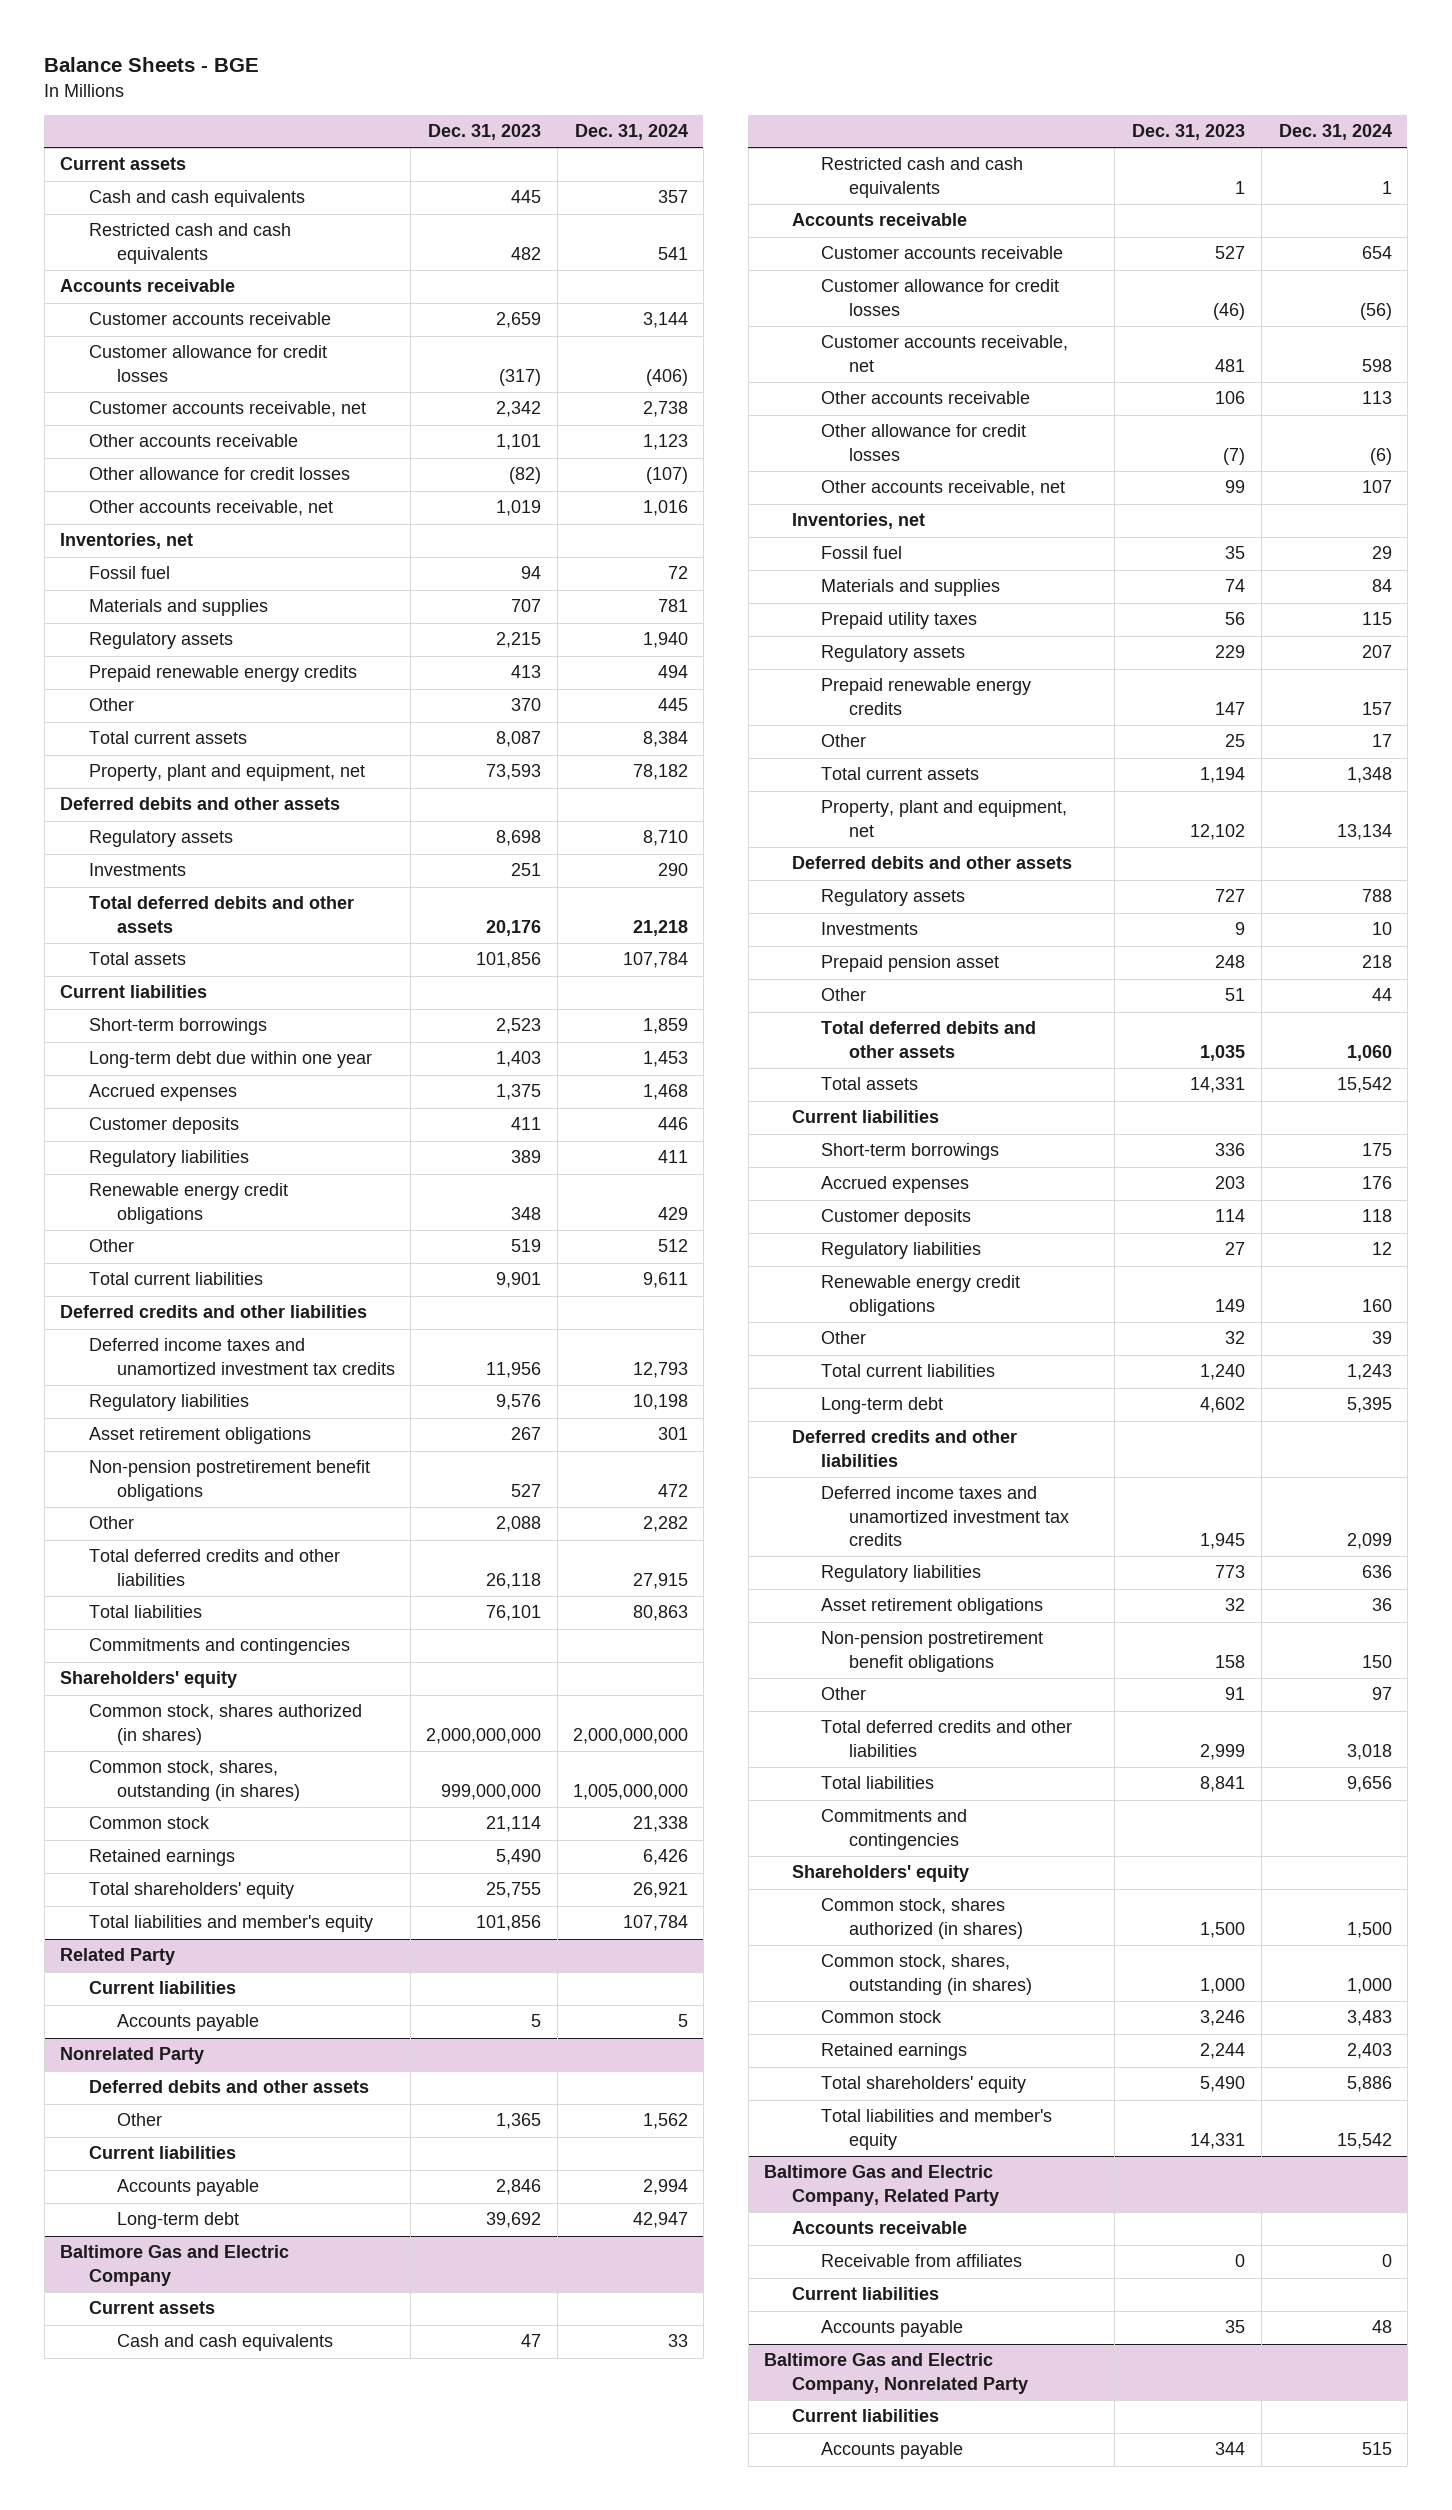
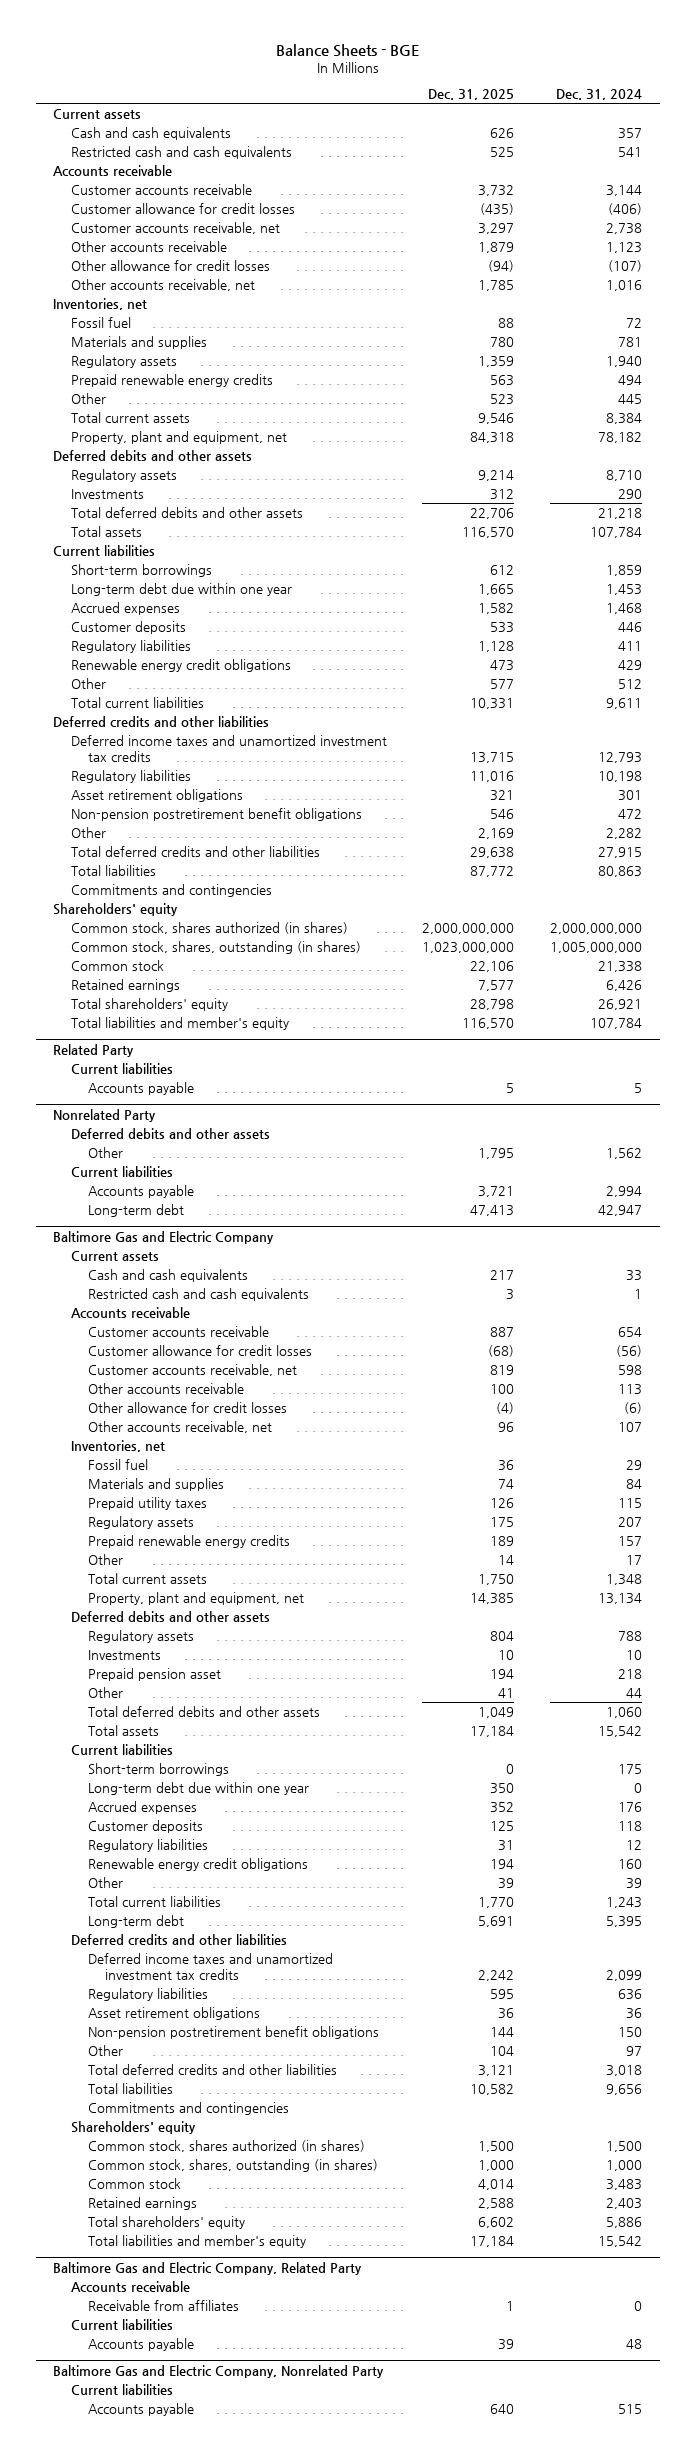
[428,123,542,140] Dec. 31, 2023 -> none
none -> [428,89,515,101] Dec. 31, 2025
none -> [87,1781,309,1795] Long-term debt due within one year

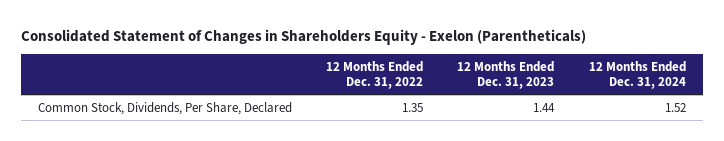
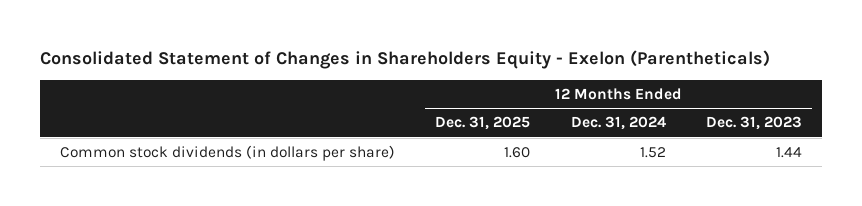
[326,61,424,90] 12 Months Ended Dec. 31, 2022 -> none
none -> [435,116,531,131] Dec. 31, 2025
[37,101,292,115] Common Stock, Dividends, Per Share, Declared -> [60,145,396,162] Common stock dividends (in dollars per share)

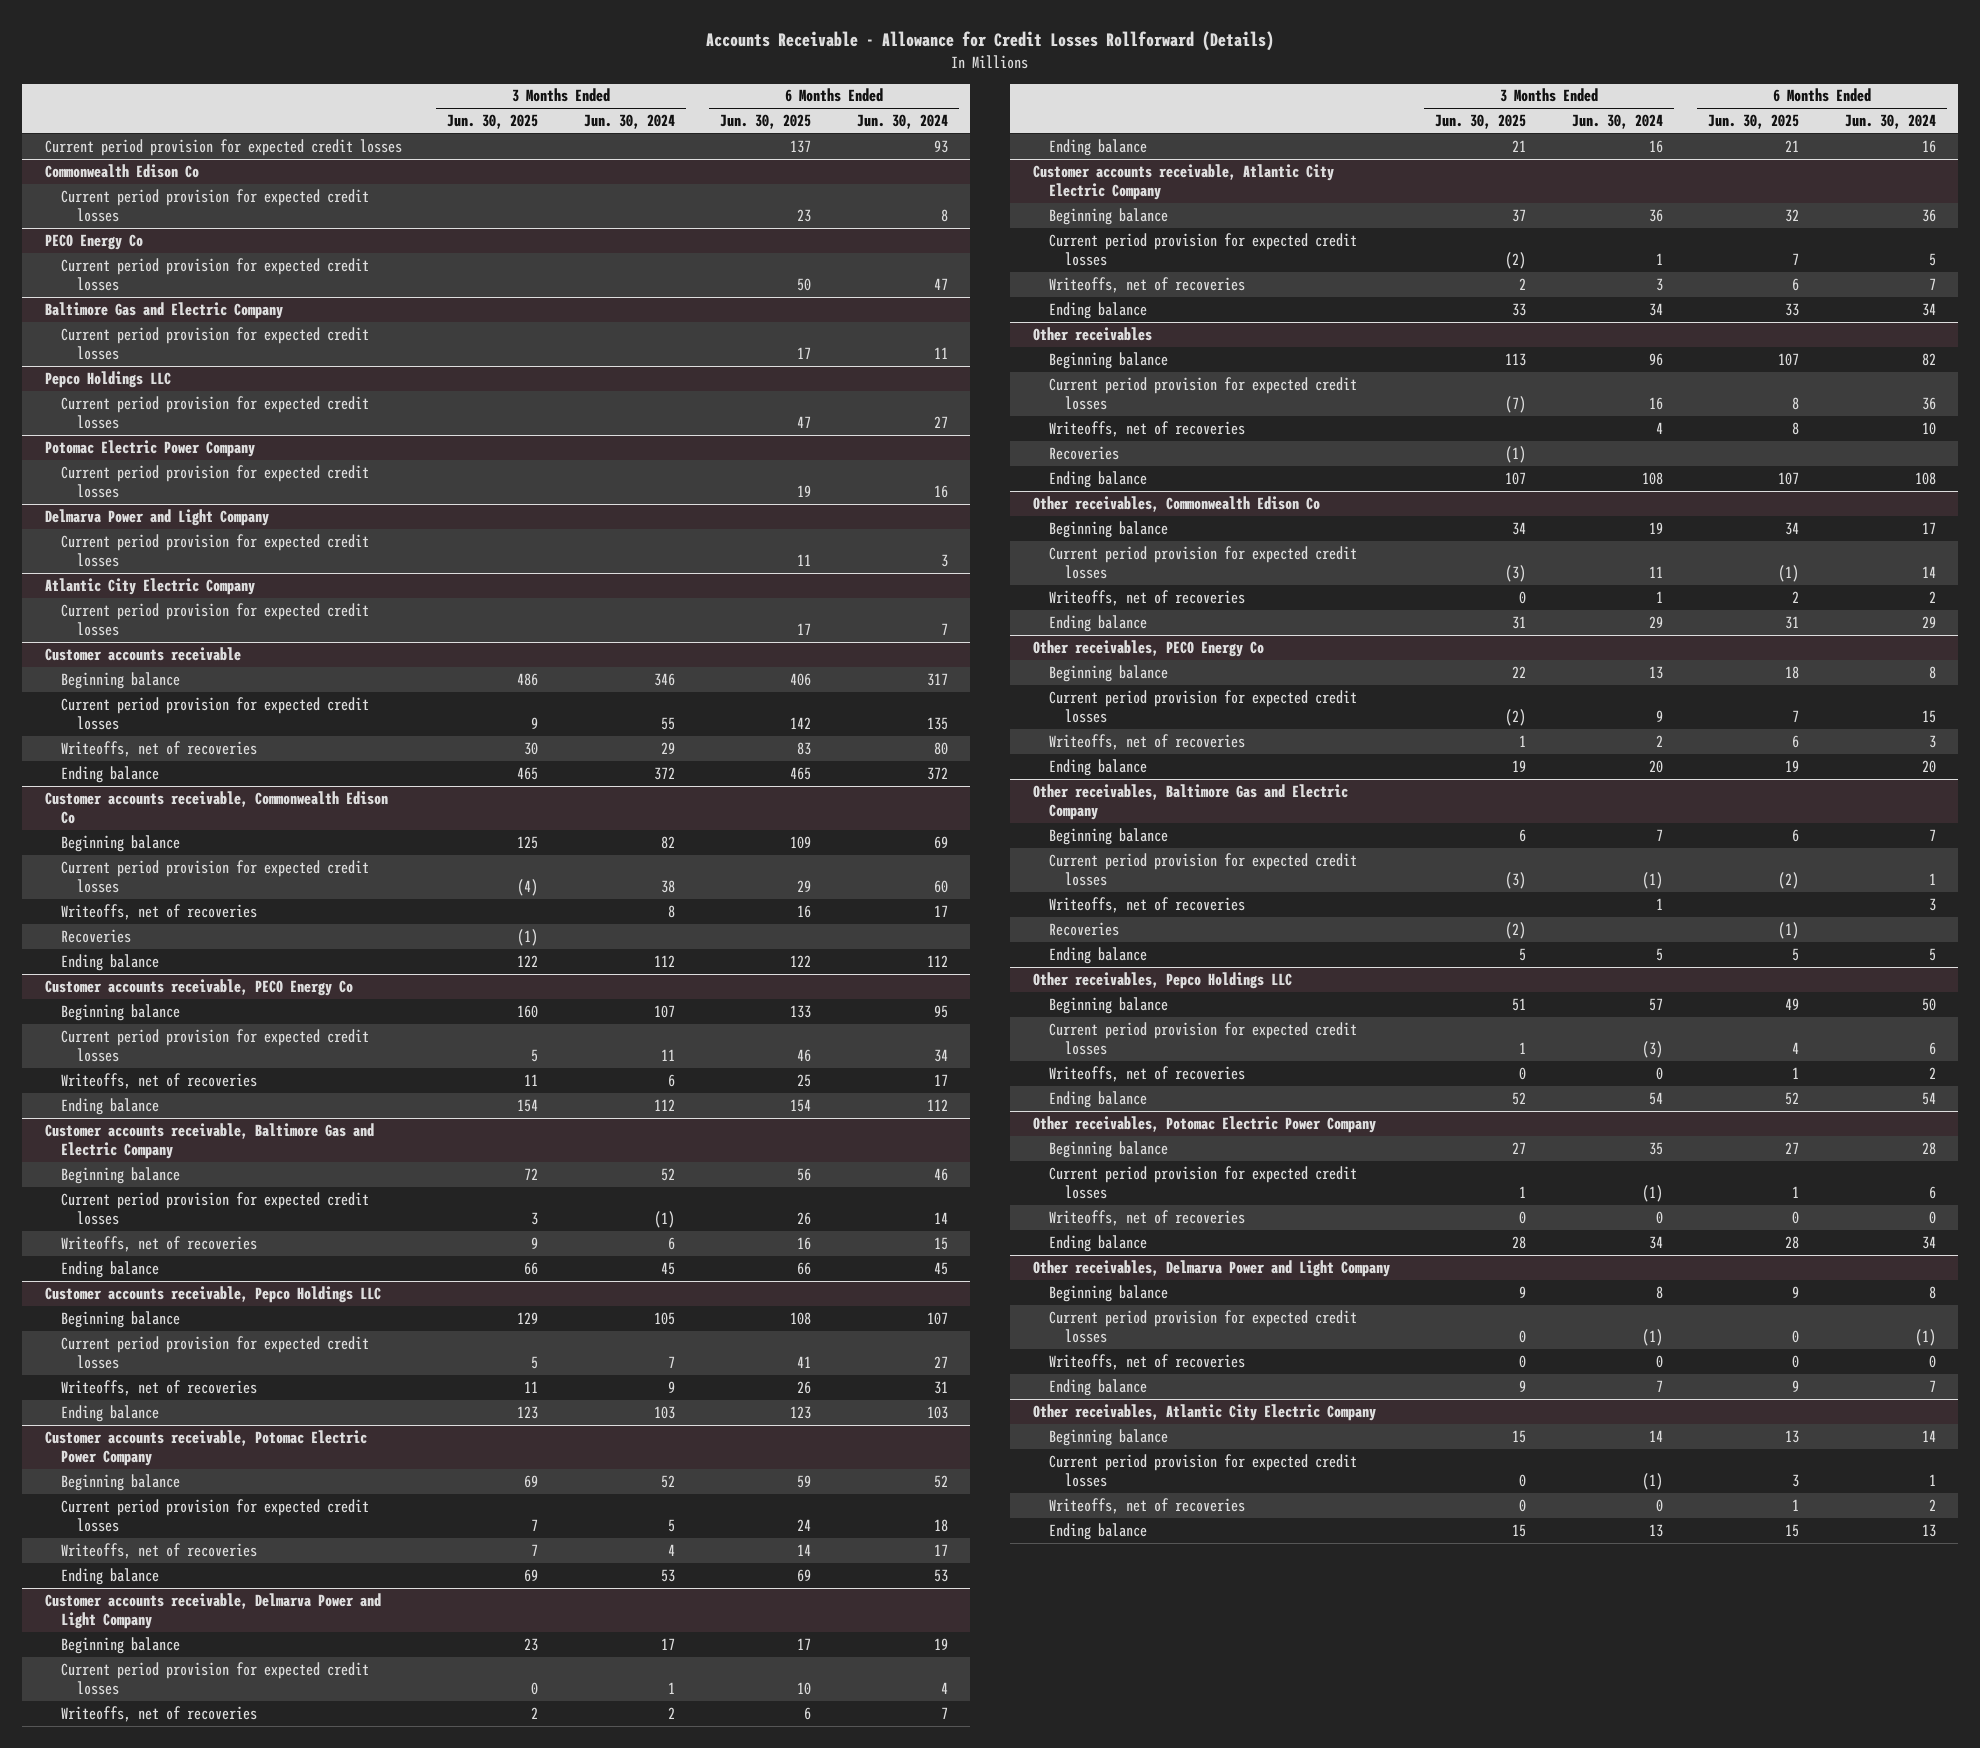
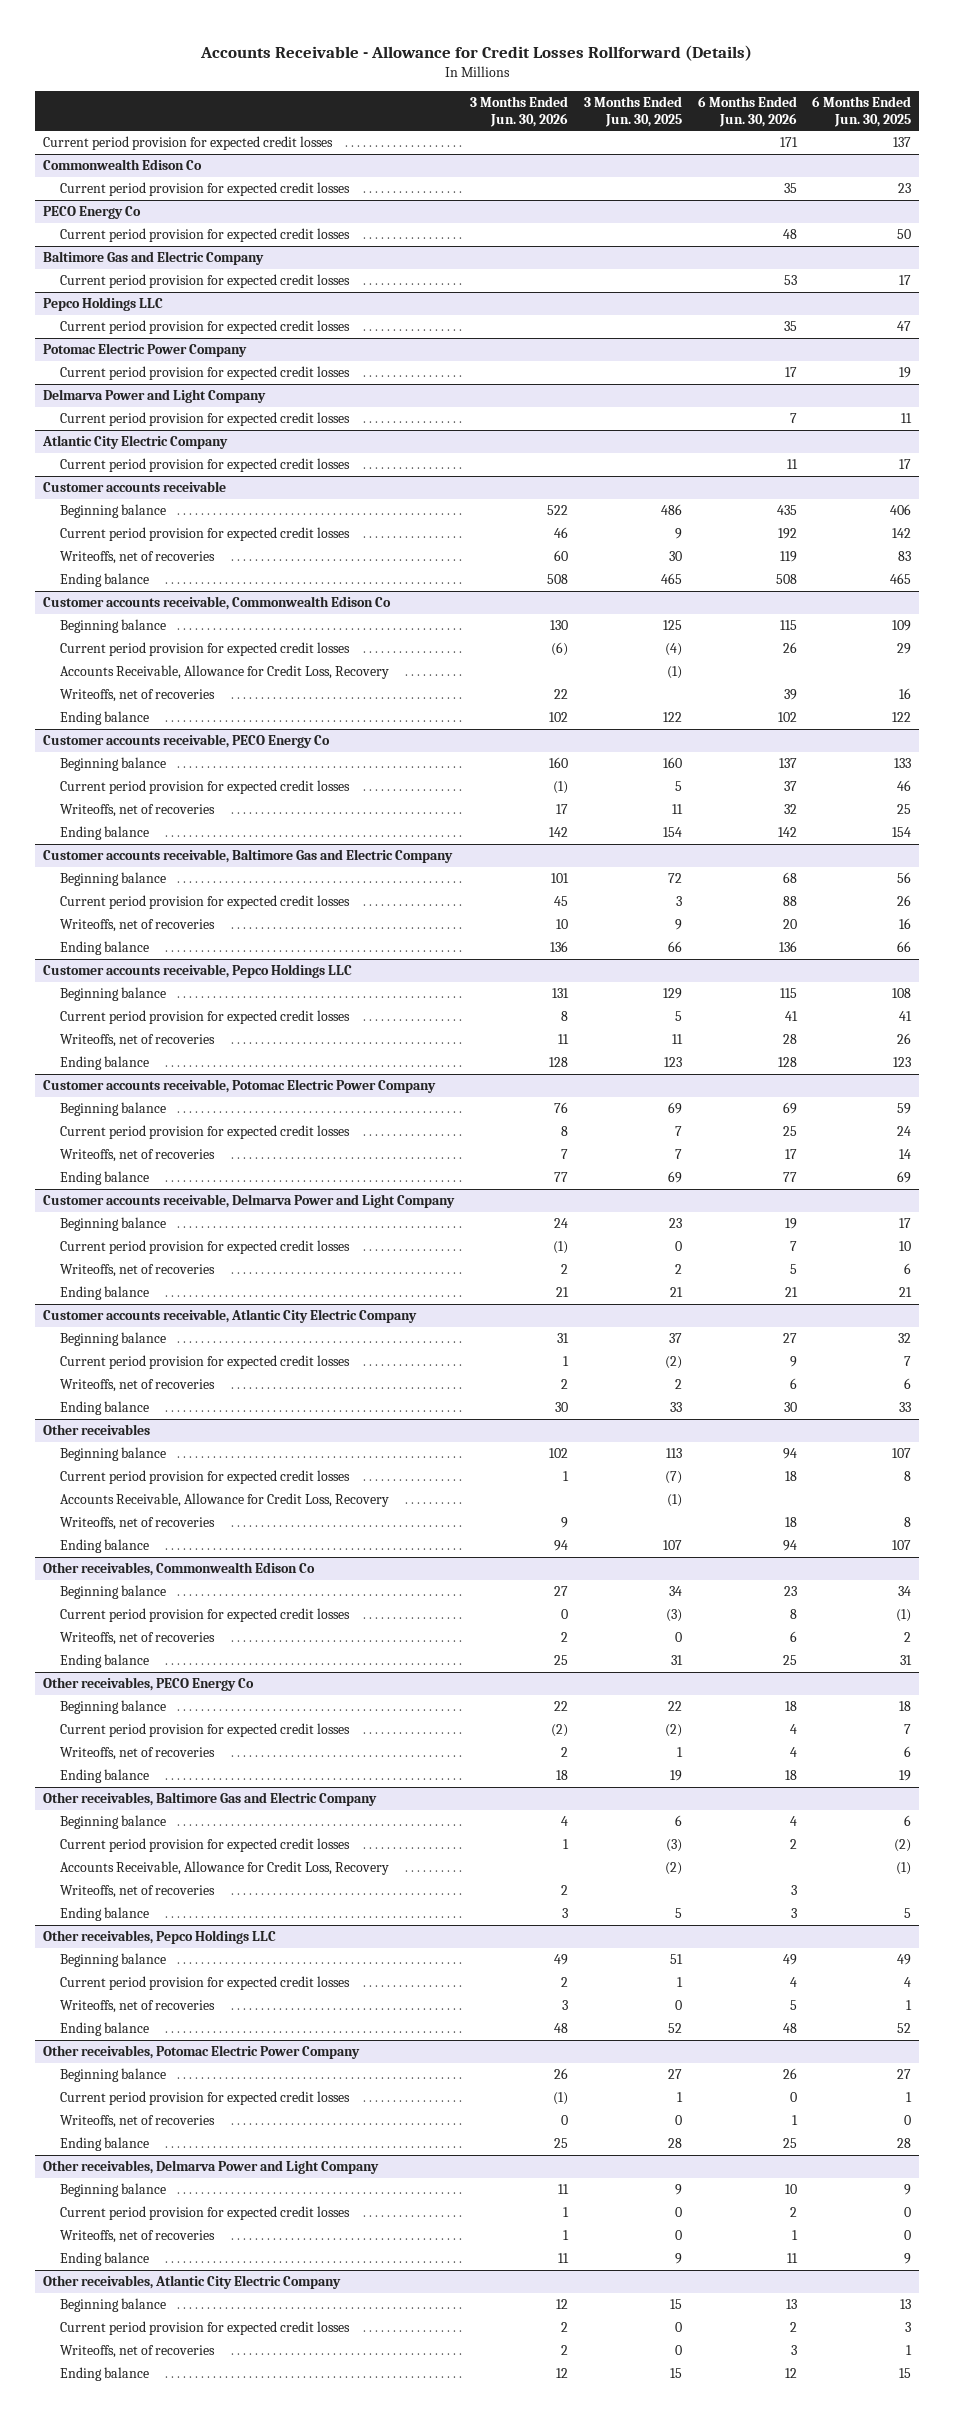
[583,114,675,130] Jun. 30, 2024 -> none
[856,114,948,130] Jun. 30, 2024 -> none
none -> [470,96,569,127] 3 Months Ended Jun. 30, 2026
none -> [697,96,797,127] 6 Months Ended Jun. 30, 2026
none -> [59,665,389,680] Accounts Receivable, Allowance for Credit Loss, Recovery
[60,928,131,943] Recoveries -> none
none -> [59,1493,389,1508] Accounts Receivable, Allowance for Credit Loss, Recovery
[1048,445,1119,460] Recoveries -> none
none -> [59,1861,389,1876] Accounts Receivable, Allowance for Credit Loss, Recovery
[1048,921,1119,936] Recoveries -> none

